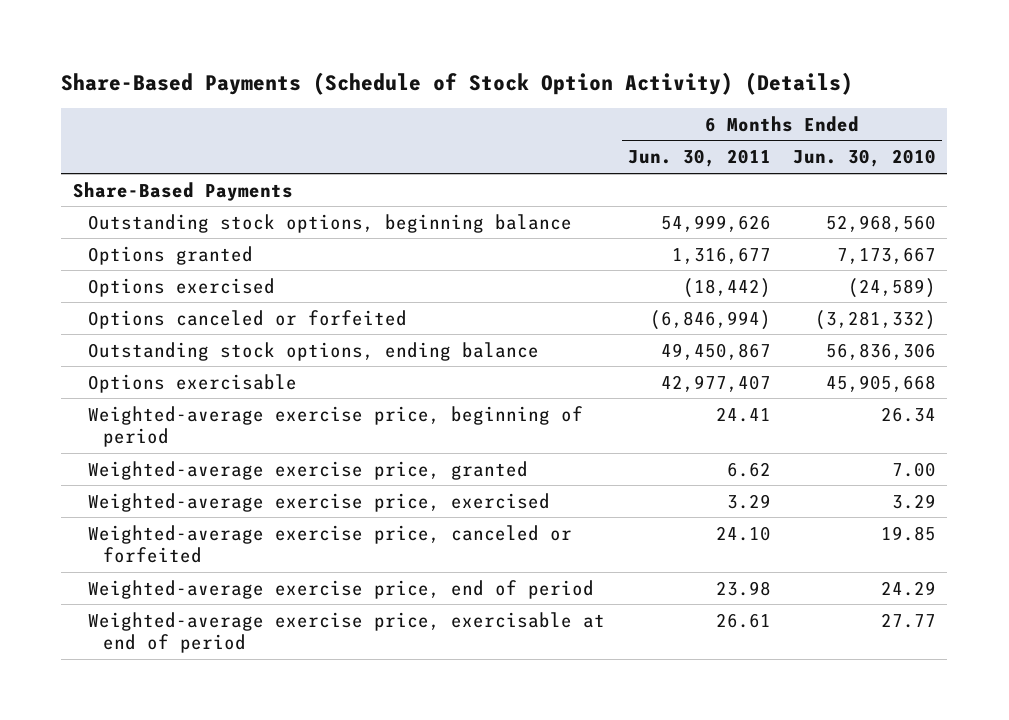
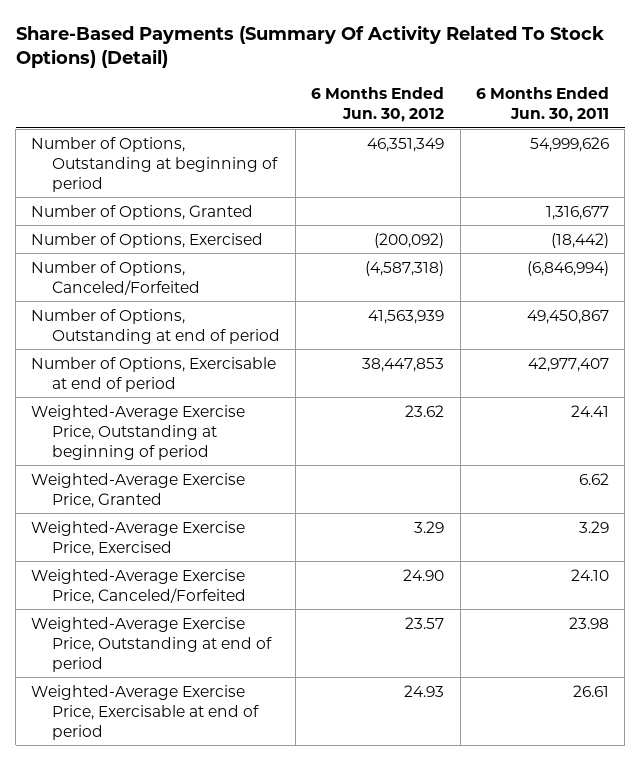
[61,71,854,95] Share-Based Payments (Schedule of Stock Option Activity) (Details) -> [15,24,604,68] Share-Based Payments (Summary Of Activity Related To Stock Options) (Detail)
[793,149,937,168] Jun. 30, 2010 -> none
none -> [311,87,445,123] 6 Months Ended Jun. 30, 2012
[72,181,293,201] Share-Based Payments -> none
[88,213,573,233] Outstanding stock options, beginning balance -> [31,136,278,192] Number of Options, Outstanding at beginning of period
[88,245,254,265] Options granted -> [31,204,254,220] Number of Options, Granted
[88,277,276,297] Options exercised -> [31,232,264,248] Number of Options, Exercised
[88,309,408,329] Options canceled or forfeited -> [31,260,200,295] Number of Options, Canceled/Forfeited
[88,341,540,361] Outstanding stock options, ending balance -> [31,308,280,344] Number of Options, Outstanding at end of period
[88,373,298,393] Options exercisable -> [31,356,277,392] Number of Options, Exercisable at end of period
[88,405,584,448] Weighted-average exercise price, beginning of period -> [31,404,246,460] Weighted-Average Exercise Price, Outstanding at beginning of period
[88,460,529,480] Weighted-average exercise price, granted -> [31,472,246,508] Weighted-Average Exercise Price, Granted
[88,492,551,512] Weighted-average exercise price, exercised -> [31,520,246,556] Weighted-Average Exercise Price, Exercised
[88,524,573,564] Weighted-average exercise price, canceled or forfeited -> [31,568,246,604] Weighted-Average Exercise Price, Canceled/Forfeited
[88,579,595,599] Weighted-average exercise price, end of period -> [31,616,272,672] Weighted-Average Exercise Price, Outstanding at end of period
[88,611,606,654] Weighted-average exercise price, exercisable at end of period -> [31,684,259,740] Weighted-Average Exercise Price, Exercisable at end of period

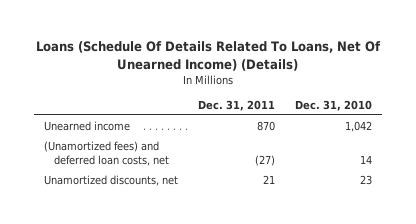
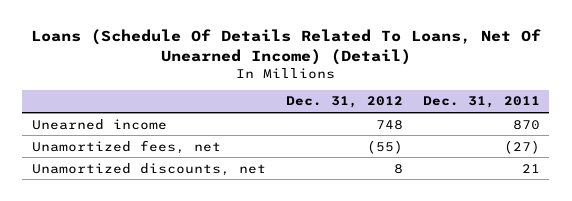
[36,41,382,71] Loans (Schedule Of Details Related To Loans, Net Of Unearned Income) (Details) -> [30,29,541,65] Loans (Schedule Of Details Related To Loans, Net Of Unearned Income) (Detail)
[295,99,373,111] Dec. 31, 2010 -> none
none -> [285,96,403,109] Dec. 31, 2012
[43,140,169,166] (Unamortized fees) and deferred loan costs, net -> [32,139,222,154] Unamortized fees, net

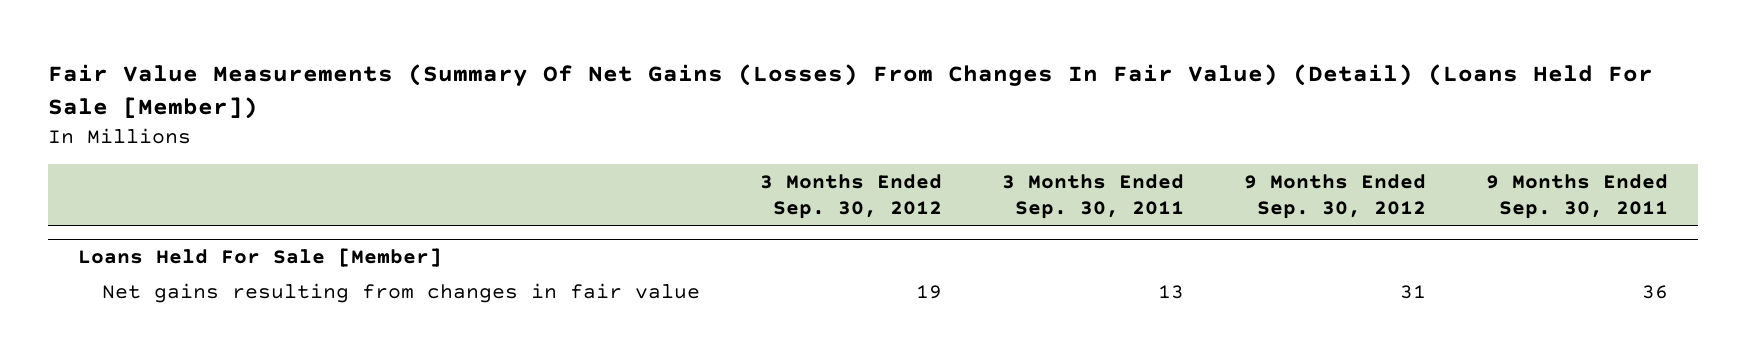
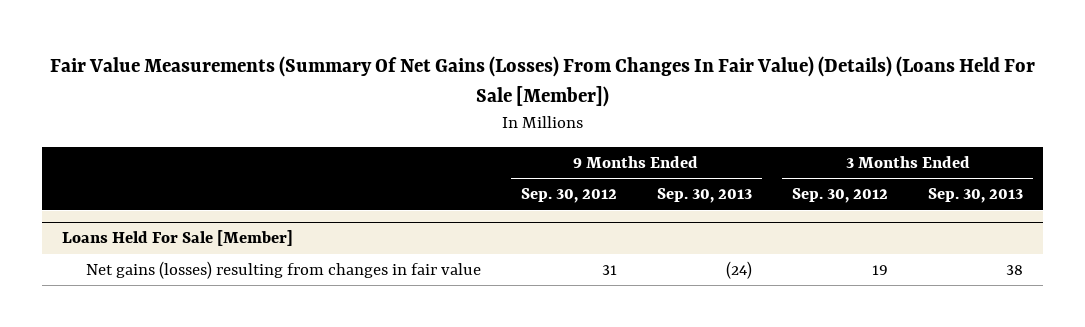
[47,63,1653,119] Fair Value Measurements (Summary Of Net Gains (Losses) From Changes In Fair Value) (Detail) (Loans Held For Sale [Member]) -> [49,55,1035,107] Fair Value Measurements (Summary Of Net Gains (Losses) From Changes In Fair Value) (Details) (Loans Held For Sale [Member])
[1002,173,1185,220] 3 Months Ended Sep. 30, 2011 -> none
[1486,173,1669,220] 9 Months Ended Sep. 30, 2011 -> none
none -> [657,188,753,204] Sep. 30, 2013
none -> [928,188,1024,204] Sep. 30, 2013
[102,282,701,303] Net gains resulting from changes in fair value -> [85,261,481,280] Net gains (losses) resulting from changes in fair value

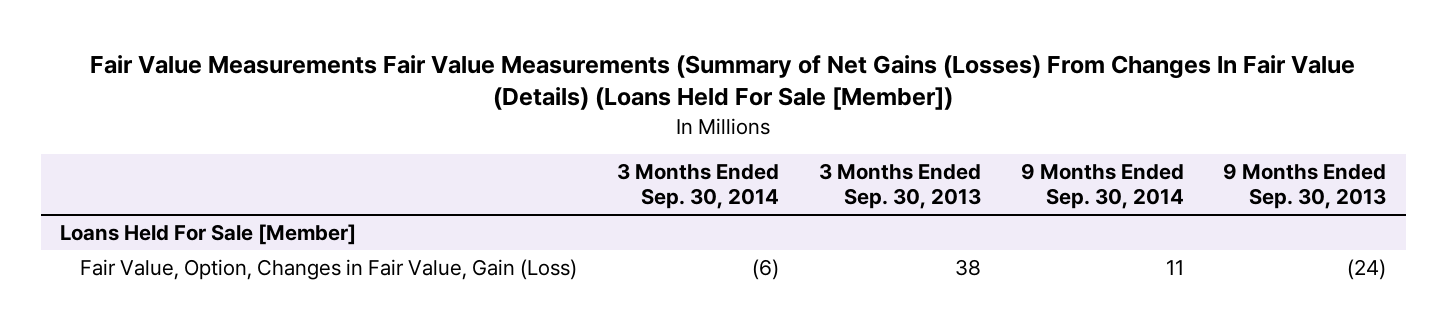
[49,55,1035,107] Fair Value Measurements (Summary Of Net Gains (Losses) From Changes In Fair Value) (Details) (Loans Held For Sale [Member]) -> [90,54,1356,111] Fair Value Measurements Fair Value Measurements (Summary of Net Gains (Losses) From Changes In Fair Value (Details) (Loans Held For Sale [Member])
[520,188,617,204] Sep. 30, 2012 -> none
[792,188,889,204] Sep. 30, 2012 -> none
none -> [616,163,779,210] 3 Months Ended Sep. 30, 2014
none -> [1020,163,1184,210] 9 Months Ended Sep. 30, 2014
[85,261,481,280] Net gains (losses) resulting from changes in fair value -> [80,258,578,280] Fair Value, Option, Changes in Fair Value, Gain (Loss)

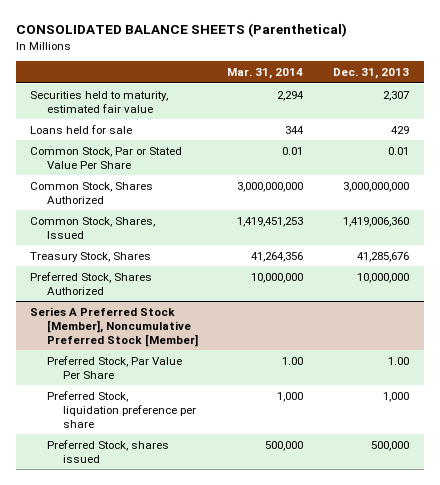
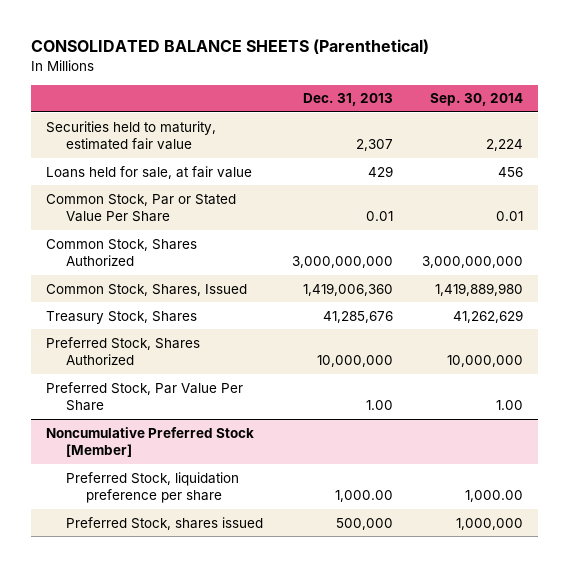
[227,68,304,80] Mar. 31, 2014 -> none
none -> [430,93,524,107] Sep. 30, 2014
[30,124,133,134] Loans held for sale -> [45,165,252,179] Loans held for sale, at fair value
[30,306,198,347] Series A Preferred Stock [Member], Noncumulative Preferred Stock [Member] -> none
none -> [45,426,254,458] Noncumulative Preferred Stock [Member]
[383,391,410,402] 1,000 -> [335,490,394,503] 1,000.00

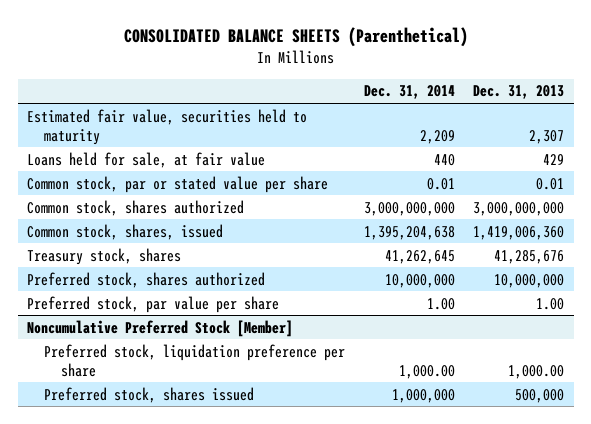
[430,93,524,107] Sep. 30, 2014 -> none
none -> [363,85,455,100] Dec. 31, 2014
[45,120,216,151] Securities held to maturity, estimated fair value -> [26,108,307,145] Estimated fair value, securities held to maturity
[45,193,236,223] Common Stock, Par or Stated Value Per Share -> [26,175,328,193] Common stock, par or stated value per share
[45,238,197,267] Common Stock, Shares Authorized -> [26,199,244,216] Common stock, shares authorized
[45,283,247,296] Common Stock, Shares, Issued -> [26,223,223,240] Common stock, shares, issued
[45,310,197,324] Treasury Stock, Shares -> [26,247,181,265] Treasury stock, shares
[45,336,200,366] Preferred Stock, Shares Authorized -> [26,271,265,288] Preferred stock, shares authorized
[45,381,243,412] Preferred Stock, Par Value Per Share -> [26,295,279,313] Preferred stock, par value per share
[65,471,239,504] Preferred Stock, liquidation preference per share -> [43,343,345,377] Preferred stock, liquidation preference per share
[65,516,263,530] Preferred Stock, shares issued -> [43,386,254,403] Preferred stock, shares issued

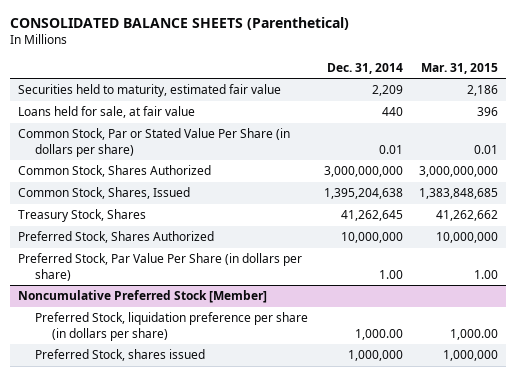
[473,85,565,100] Dec. 31, 2013 -> none
none -> [421,62,499,74] Mar. 31, 2015
[26,108,307,145] Estimated fair value, securities held to maturity -> [17,84,281,98] Securities held to maturity, estimated fair value
[26,175,328,193] Common stock, par or stated value per share -> [17,128,290,157] Common Stock, Par or Stated Value Per Share (in dollars per share)
[26,199,244,216] Common stock, shares authorized -> [17,165,211,178] Common Stock, Shares Authorized
[26,223,223,240] Common stock, shares, issued -> [17,187,190,200] Common Stock, Shares, Issued
[26,247,181,265] Treasury stock, shares -> [17,209,146,223] Treasury Stock, Shares
[26,271,265,288] Preferred stock, shares authorized -> [17,231,214,244] Preferred Stock, Shares Authorized
[26,295,279,313] Preferred stock, par value per share -> [17,253,302,281] Preferred Stock, Par Value Per Share (in dollars per share)
[43,343,345,377] Preferred stock, liquidation preference per share -> [34,312,308,341] Preferred Stock, liquidation preference per share (in dollars per share)
[43,386,254,403] Preferred stock, shares issued -> [34,349,205,362] Preferred Stock, shares issued

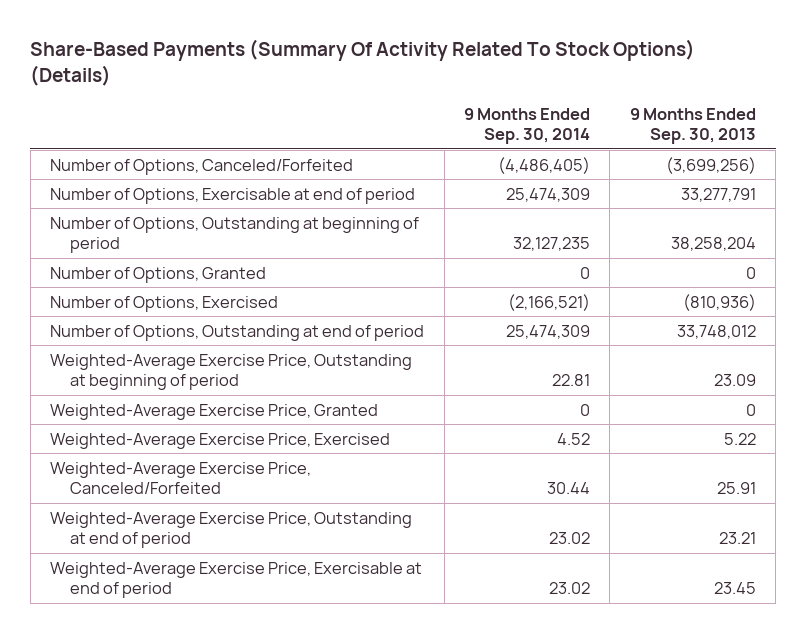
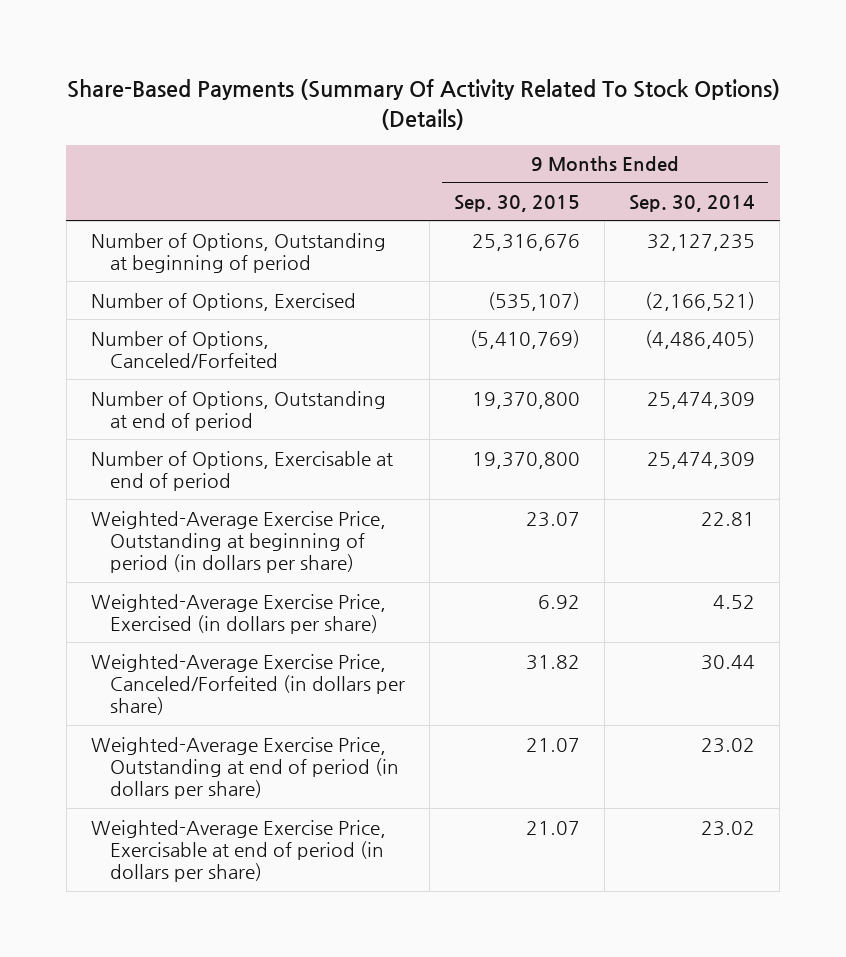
[629,107,756,145] 9 Months Ended Sep. 30, 2013 -> none
none -> [454,194,581,212] Sep. 30, 2015
[50,266,267,283] Number of Options, Granted -> none
[50,158,354,175] Number of Options, Canceled/Forfeited -> [90,330,278,368] Number of Options, Canceled/Forfeited
[50,403,379,420] Weighted-Average Exercise Price, Granted -> none
[50,187,416,204] Number of Options, Exercisable at end of period -> [90,450,393,491] Number of Options, Exercisable at end of period
[50,353,413,391] Weighted-Average Exercise Price, Outstanding at beginning of period -> [90,510,386,574] Weighted-Average Exercise Price, Outstanding at beginning of period (in dollars per share)
[50,432,391,449] Weighted-Average Exercise Price, Exercised -> [90,593,386,634] Weighted-Average Exercise Price, Exercised (in dollars per share)
[50,461,312,495] Weighted-Average Exercise Price, Canceled/Forfeited -> [90,653,405,716] Weighted-Average Exercise Price, Canceled/Forfeited (in dollars per share)
[50,511,413,549] Weighted-Average Exercise Price, Outstanding at end of period -> [90,736,399,800] Weighted-Average Exercise Price, Outstanding at end of period (in dollars per share)
[50,561,423,599] Weighted-Average Exercise Price, Exercisable at end of period -> [90,819,386,883] Weighted-Average Exercise Price, Exercisable at end of period (in dollars per share)

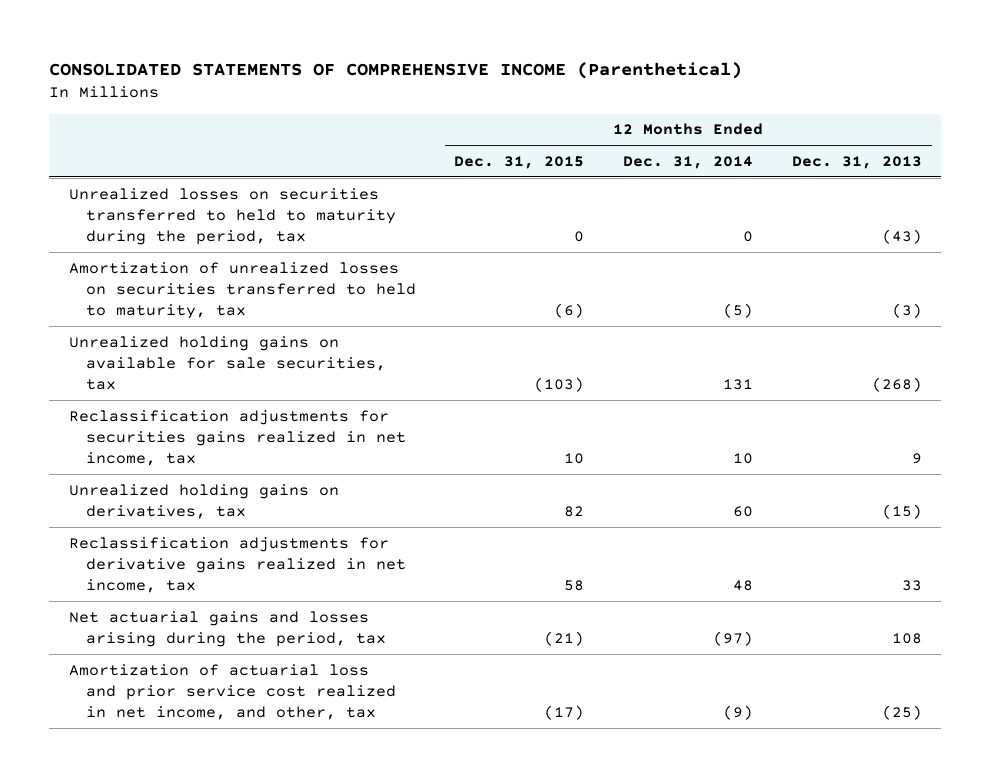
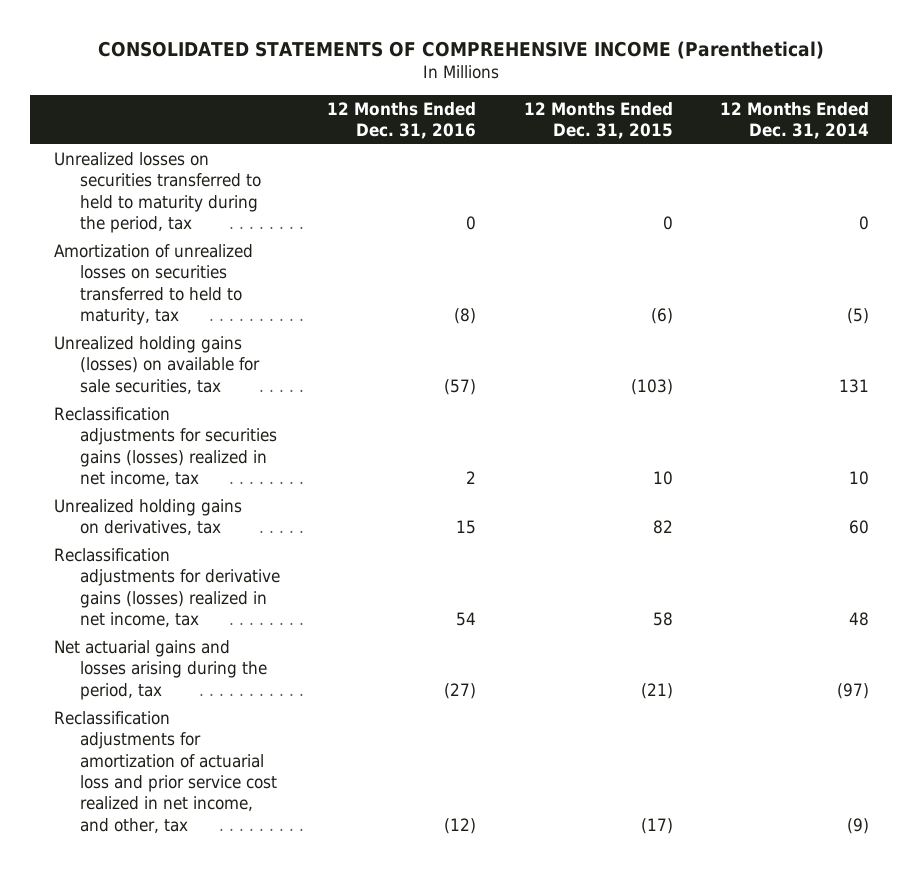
[791,155,922,169] Dec. 31, 2013 -> none
none -> [327,101,477,140] 12 Months Ended Dec. 31, 2016
[68,335,386,391] Unrealized holding gains on available for sale securities, tax -> [53,335,261,394] Unrealized holding gains (losses) on available for sale securities, tax
[68,409,406,467] Reclassification adjustments for securities gains realized in net income, tax -> [53,406,278,486] Reclassification adjustments for securities gains (losses) realized in net income, tax
[68,536,406,594] Reclassification adjustments for derivative gains realized in net income, tax -> [53,547,281,627] Reclassification adjustments for derivative gains (losses) realized in net income, tax
[68,663,396,721] Amortization of actuarial loss and prior service cost realized in net income, and other, tax -> [53,710,278,833] Reclassification adjustments for amortization of actuarial loss and prior service cost realized in net income, and other, tax

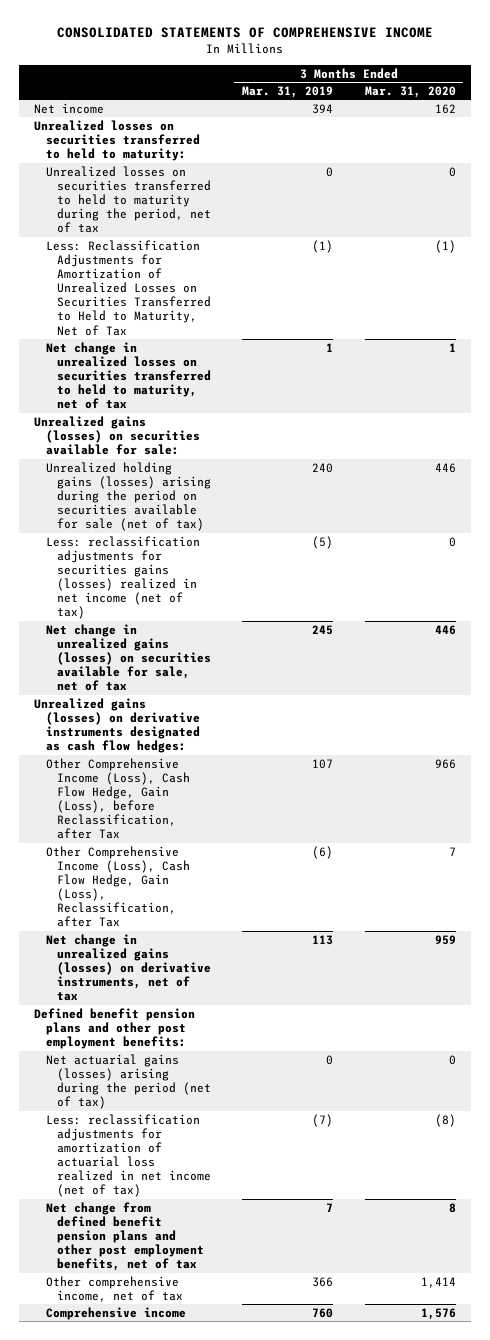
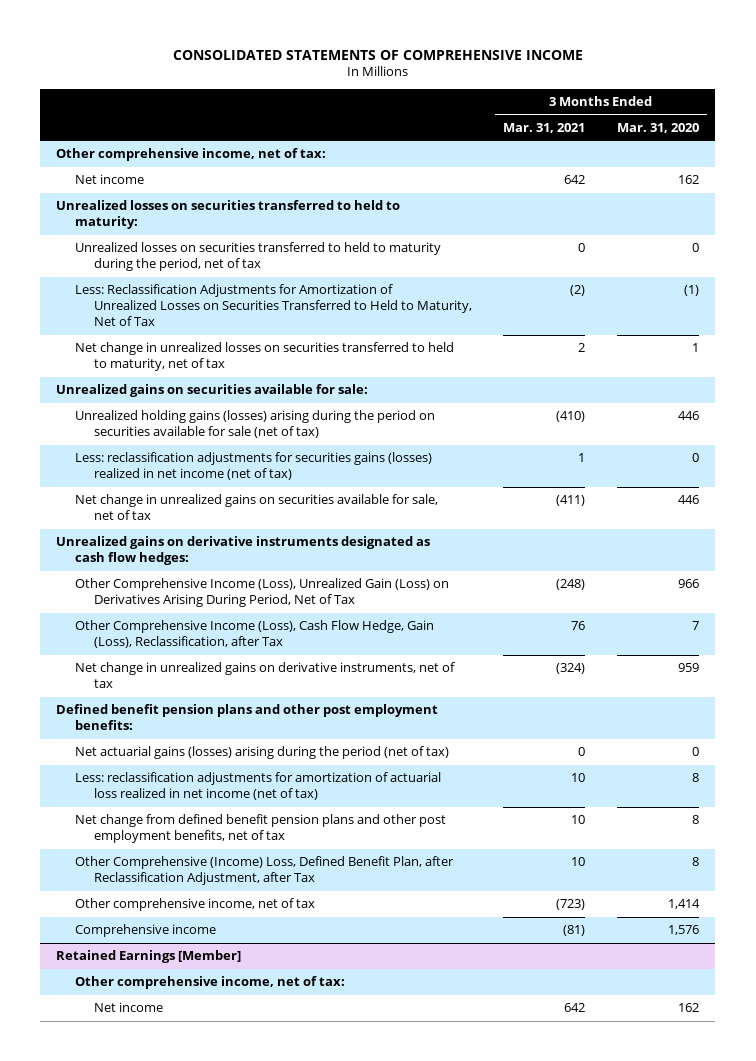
[242,85,334,98] Mar. 31, 2019 -> none
none -> [503,122,586,133] Mar. 31, 2021
none -> [56,148,327,162] Other comprehensive income, net of tax:
[34,415,200,456] Unrealized gains (losses) on securities available for sale: -> [56,384,369,398] Unrealized gains on securities available for sale:
[45,623,211,692] Net change in unrealized gains (losses) on securities available for sale, net of tax -> [74,494,438,521] Net change in unrealized gains on securities available for sale, net of tax
[34,697,200,754] Unrealized gains (losses) on derivative instruments designated as cash flow hedges: -> [56,536,431,566] Unrealized gains on derivative instruments designated as cash flow hedges:
[45,757,190,840] Other Comprehensive Income (Loss), Cash Flow Hedge, Gain (Loss), before Reclassification, after Tax -> [74,578,449,608] Other Comprehensive Income (Loss), Unrealized Gain (Loss) on Derivatives Arising During Period, Net of Tax
[45,933,211,1002] Net change in unrealized gains (losses) on derivative instruments, net of tax -> [74,662,455,689] Net change in unrealized gains on derivative instruments, net of tax
[434,1113,456,1127] (8) -> [692,773,700,783] 8
none -> [74,856,454,886] Other Comprehensive (Income) Loss, Defined Benefit Plan, after Reclassification Adjustment, after Tax
none -> [56,950,242,964] Retained Earnings [Member]
none -> [74,976,345,990] Other comprehensive income, net of tax:
none -> [93,1002,163,1013] Net income

